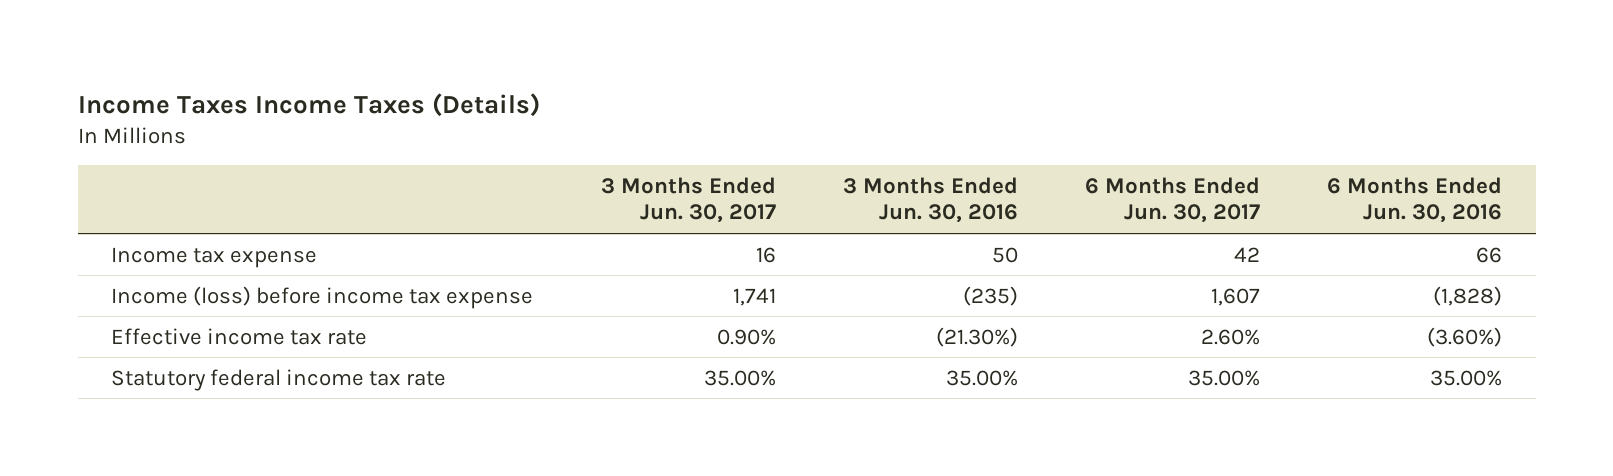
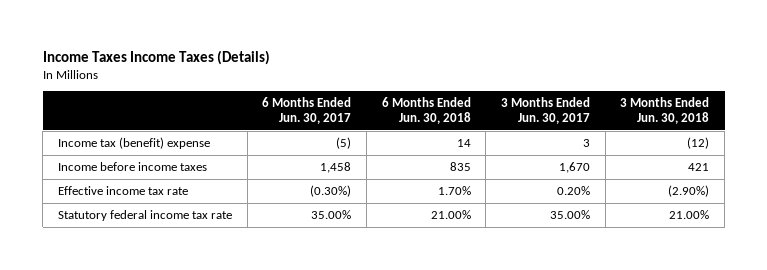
[842,177,1018,224] 3 Months Ended Jun. 30, 2016 -> none
[1326,177,1502,224] 6 Months Ended Jun. 30, 2016 -> none
none -> [381,97,471,124] 6 Months Ended Jun. 30, 2018
none -> [620,97,710,124] 3 Months Ended Jun. 30, 2018
[111,246,318,268] Income tax expense -> [57,137,210,150] Income tax (benefit) expense
[755,246,776,263] 16 -> [583,139,591,148] 3
[1233,246,1260,262] 42 -> [336,137,352,150] (5)
[111,285,534,309] Income (loss) before income tax expense -> [57,162,207,172] Income before income taxes
[732,287,776,306] 1,741 -> [559,162,591,174] 1,670
[1210,287,1260,306] 1,607 -> [320,162,352,174] 1,458
[716,328,776,345] 0.90% -> [557,186,591,196] 0.20%
[1200,328,1260,345] 2.60% -> [310,185,352,198] (0.30%)

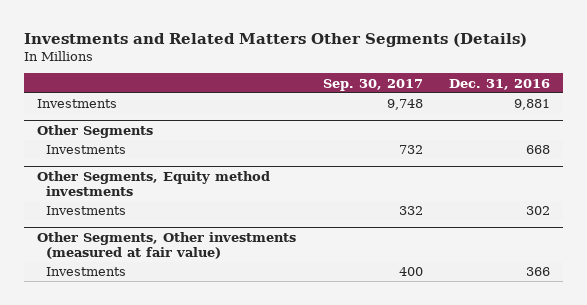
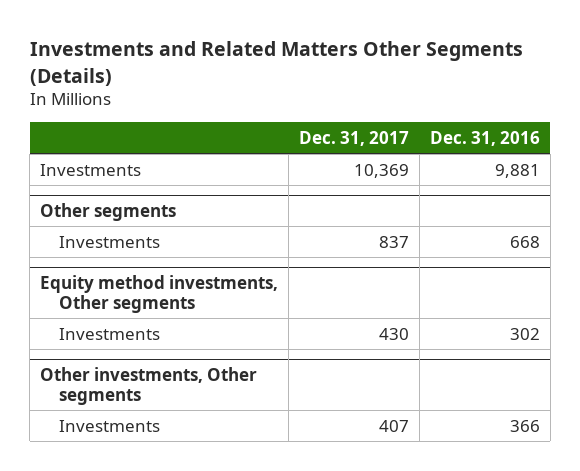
[322,78,423,91] Sep. 30, 2017 -> none
none -> [299,130,410,146] Dec. 31, 2017
[37,124,154,138] Other Segments -> [40,202,177,221] Other segments
[37,170,271,196] Other Segments, Equity method investments -> [40,274,279,313] Equity method investments, Other segments
[37,231,297,259] Other Segments, Other investments (measured at fair value) -> none
none -> [40,366,258,405] Other investments, Other segments

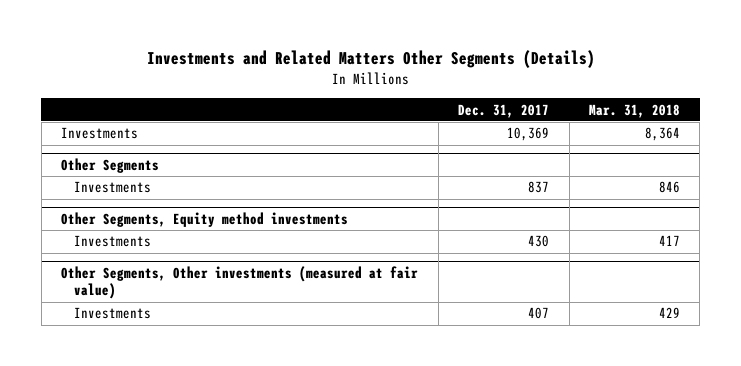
[429,130,540,146] Dec. 31, 2016 -> none
none -> [589,103,681,118] Mar. 31, 2018
[40,202,177,221] Other segments -> [61,158,160,174] Other Segments
[40,274,279,313] Equity method investments, Other segments -> [61,212,349,228] Other Segments, Equity method investments
[40,366,258,405] Other investments, Other segments -> none
none -> [61,266,419,300] Other Segments, Other investments (measured at fair value)

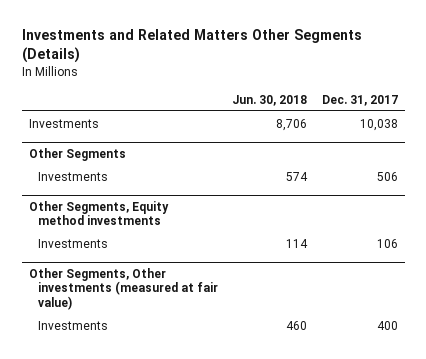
[589,103,681,118] Mar. 31, 2018 -> none
none -> [232,94,308,106] Jun. 30, 2018
[507,127,550,142] 10,369 -> [359,118,398,131] 10,038
[528,181,550,194] 837 -> [376,171,398,181] 506
[528,235,550,248] 430 -> [376,238,398,248] 106
[528,307,550,320] 407 -> [376,320,398,330] 400

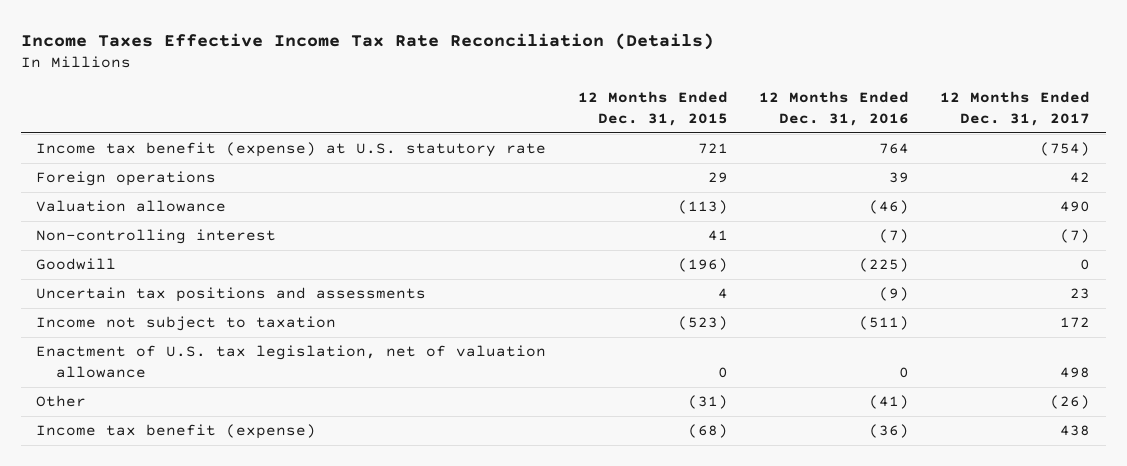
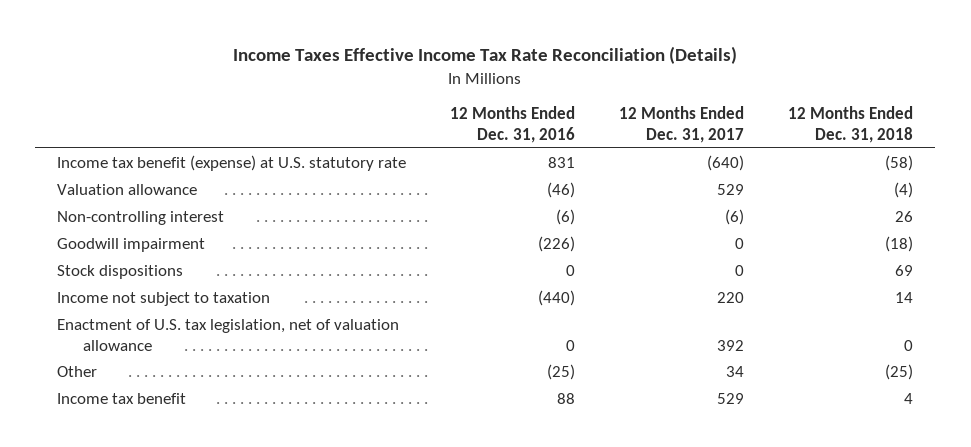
[577,91,728,126] 12 Months Ended Dec. 31, 2015 -> none
none -> [788,105,914,143] 12 Months Ended Dec. 31, 2018
[36,171,217,187] Foreign operations -> none
[36,287,427,303] Uncertain tax positions and assessments -> none
[879,143,910,155] 764 -> [548,156,576,168] 831
[1040,142,1091,157] (754) -> [707,154,745,171] (640)
[1060,201,1091,213] 490 -> [717,183,745,195] 529
[879,229,910,244] (7) -> [556,208,576,225] (6)
[1060,229,1091,244] (7) -> [725,208,745,225] (6)
[36,258,117,271] Goodwill -> [57,237,206,252] Goodwill impairment
[859,258,910,273] (225) -> [538,235,576,252] (226)
none -> [57,264,184,279] Stock dispositions
[859,316,910,331] (511) -> [538,289,576,306] (440)
[1060,317,1091,329] 172 -> [717,291,745,303] 220
[1060,366,1091,378] 498 -> [717,339,745,351] 392
[869,395,910,410] (41) -> [547,363,576,380] (25)
[1050,395,1091,410] (26) -> [726,365,745,377] 34
[36,424,317,440] Income tax benefit (expense) -> [57,392,187,404] Income tax benefit
[869,424,910,439] (36) -> [557,392,576,404] 88
[1060,425,1091,437] 438 -> [717,392,745,404] 529

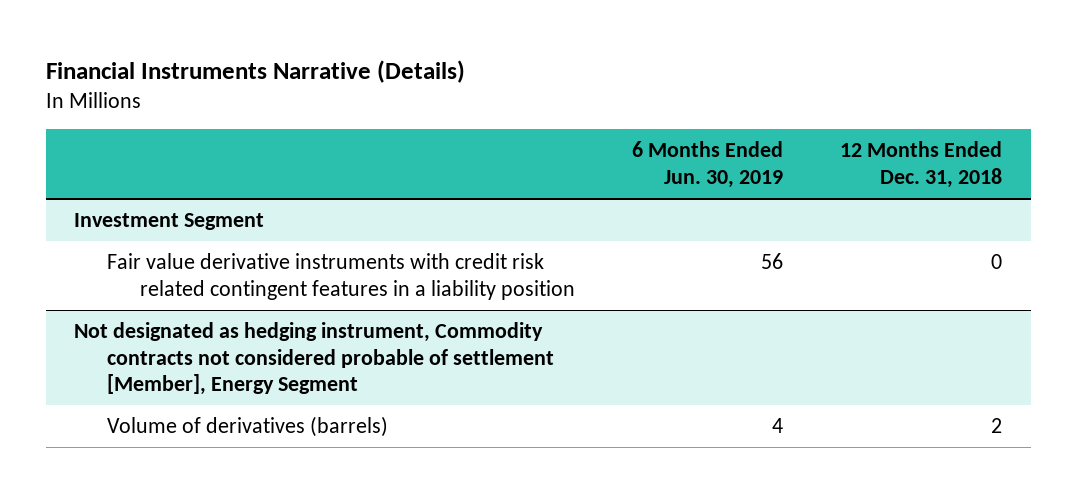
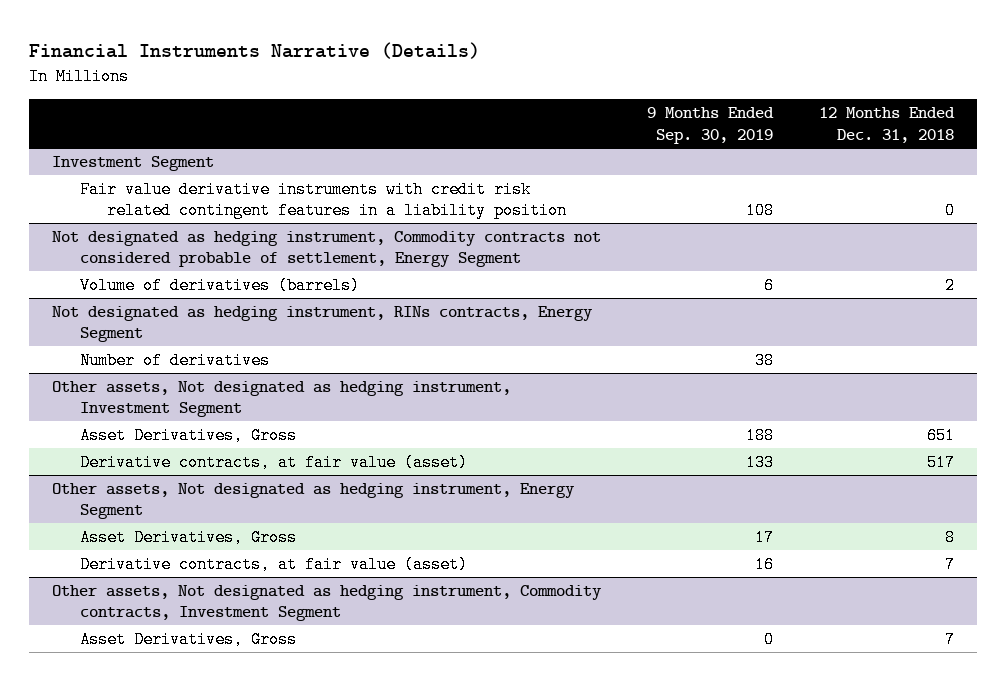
[632,141,784,189] 6 Months Ended Jun. 30, 2019 -> none
none -> [647,107,775,144] 9 Months Ended Sep. 30, 2019
[74,322,555,396] Not designated as hedging instrument, Commodity contracts not considered probable of settlement [Member], Energy Segment -> [52,230,602,268] Not designated as hedging instrument, Commodity contracts not considered probable of settlement, Energy Segment
none -> [52,305,594,343] Not designated as hedging instrument, RINs contracts, Energy Segment
none -> [79,351,270,369] Number of derivatives
none -> [52,380,512,418] Other assets, Not designated as hedging instrument, Investment Segment
none -> [79,426,297,444] Asset Derivatives, Gross
none -> [79,453,468,471] Derivative contracts, at fair value (asset)
none -> [52,482,576,520] Other assets, Not designated as hedging instrument, Energy Segment
none -> [79,528,297,546] Asset Derivatives, Gross
none -> [79,555,468,573] Derivative contracts, at fair value (asset)
none -> [52,584,603,622] Other assets, Not designated as hedging instrument, Commodity contracts, Investment Segment
none -> [79,630,297,648] Asset Derivatives, Gross

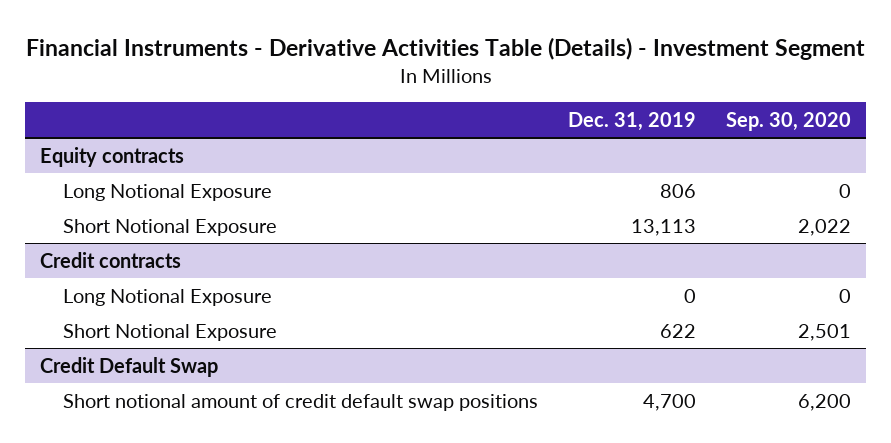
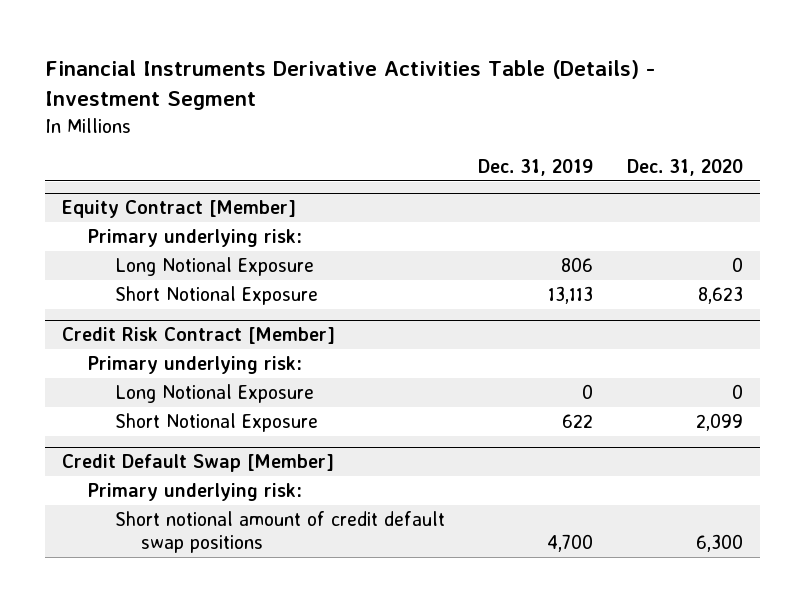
[25,36,865,60] Financial Instruments - Derivative Activities Table (Details) - Investment Segment -> [45,59,656,111] Financial Instruments Derivative Activities Table (Details) - Investment Segment
[726,111,852,131] Sep. 30, 2020 -> none
none -> [627,159,744,177] Dec. 31, 2020
[39,146,184,167] Equity contracts -> [62,200,297,219] Equity Contract [Member]
none -> [88,229,303,248] Primary underlying risk:
[39,251,181,268] Credit contracts -> [62,327,336,345] Credit Risk Contract [Member]
none -> [88,356,303,375] Primary underlying risk:
[39,356,218,377] Credit Default Swap -> [62,454,335,473] Credit Default Swap [Member]
none -> [88,483,303,502] Primary underlying risk:

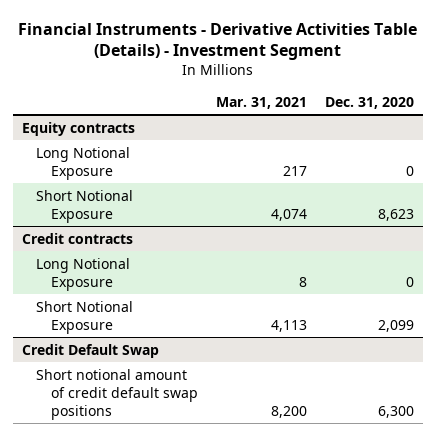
[45,59,656,111] Financial Instruments Derivative Activities Table (Details) - Investment Segment -> [17,22,417,61] Financial Instruments - Derivative Activities Table (Details) - Investment Segment
[478,159,594,177] Dec. 31, 2019 -> none
none -> [216,96,308,109] Mar. 31, 2021
[88,229,303,248] Primary underlying risk: -> none
[62,200,297,219] Equity Contract [Member] -> [21,121,135,136] Equity contracts
[88,356,303,375] Primary underlying risk: -> none
[62,327,336,345] Credit Risk Contract [Member] -> [21,232,133,244] Credit contracts
[88,483,303,502] Primary underlying risk: -> none
[62,454,335,473] Credit Default Swap [Member] -> [21,343,159,358] Credit Default Swap

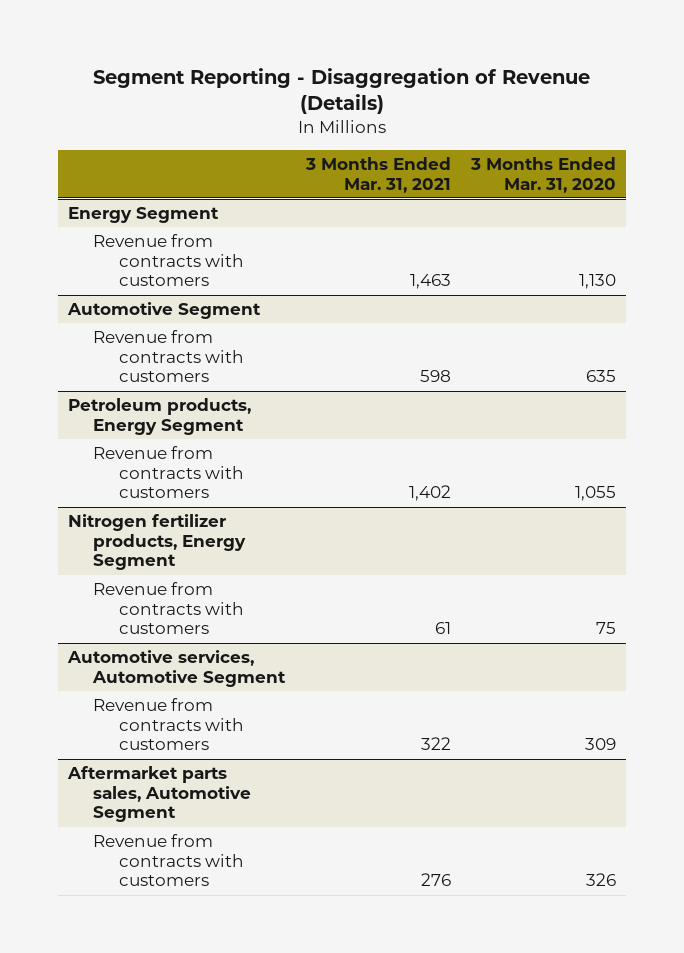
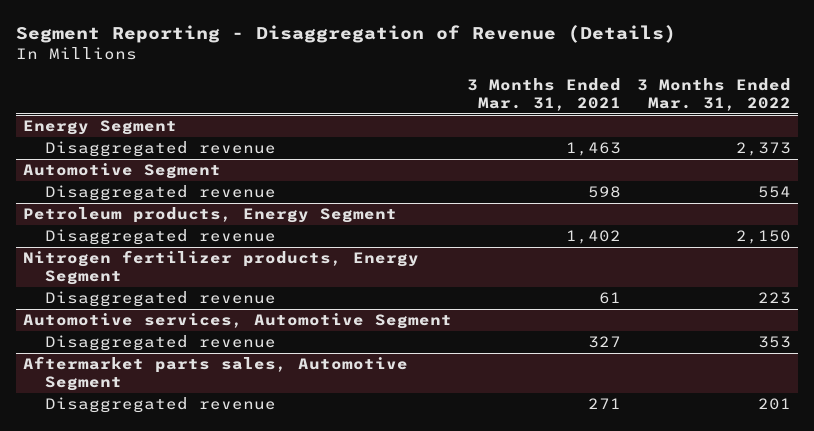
[469,157,616,193] 3 Months Ended Mar. 31, 2020 -> none
none -> [636,78,791,111] 3 Months Ended Mar. 31, 2022
[93,233,245,287] Revenue from contracts with customers -> [44,141,276,158] Disaggregated revenue
[93,329,245,383] Revenue from contracts with customers -> [44,185,276,202] Disaggregated revenue
[93,445,245,499] Revenue from contracts with customers -> [44,229,276,246] Disaggregated revenue
[93,581,245,635] Revenue from contracts with customers -> [44,291,276,308] Disaggregated revenue
[93,697,245,751] Revenue from contracts with customers -> none
none -> [44,335,276,352] Disaggregated revenue
[93,833,245,887] Revenue from contracts with customers -> none
none -> [44,397,276,414] Disaggregated revenue

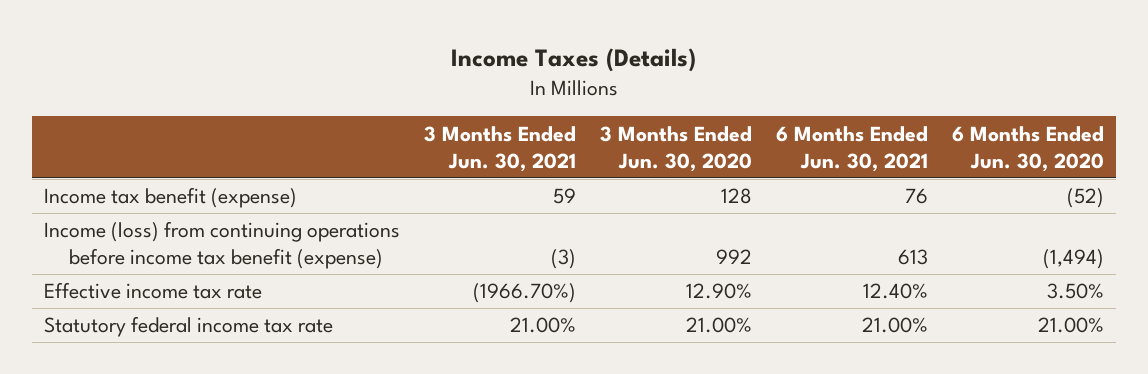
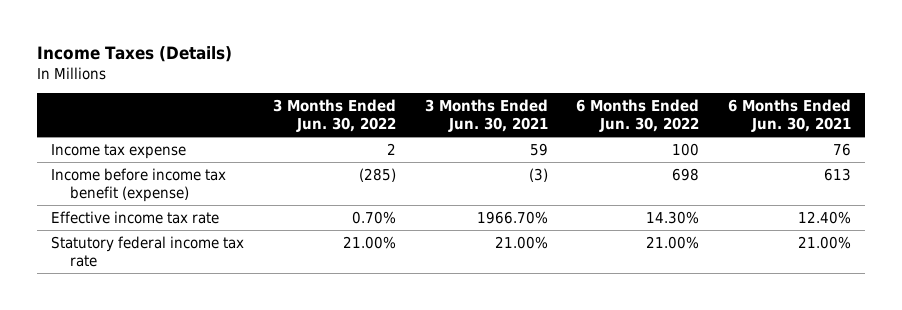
[600,125,753,172] 3 Months Ended Jun. 30, 2020 -> none
[951,125,1104,172] 6 Months Ended Jun. 30, 2020 -> none
none -> [272,98,396,132] 3 Months Ended Jun. 30, 2022
none -> [576,98,700,132] 6 Months Ended Jun. 30, 2022
[44,187,298,209] Income tax benefit (expense) -> [51,143,187,159] Income tax expense
[44,221,401,270] Income (loss) from continuing operations before income tax benefit (expense) -> [51,167,227,202] Income before income tax benefit (expense)
[473,283,577,304] (1966.70%) -> [476,210,548,224] 1966.70%

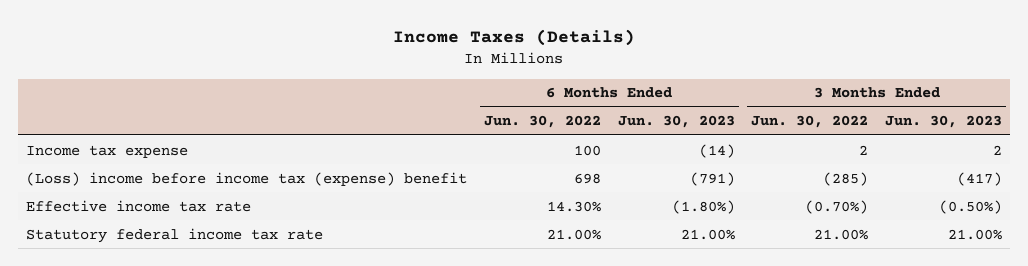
[424,98,548,132] 3 Months Ended Jun. 30, 2021 -> none
[728,98,852,132] 6 Months Ended Jun. 30, 2021 -> none
none -> [617,115,735,129] Jun. 30, 2023
none -> [884,115,1002,129] Jun. 30, 2023
[51,167,227,202] Income before income tax benefit (expense) -> [26,171,468,186] (Loss) income before income tax (expense) benefit
[351,210,396,224] 0.70% -> [805,199,869,214] (0.70%)

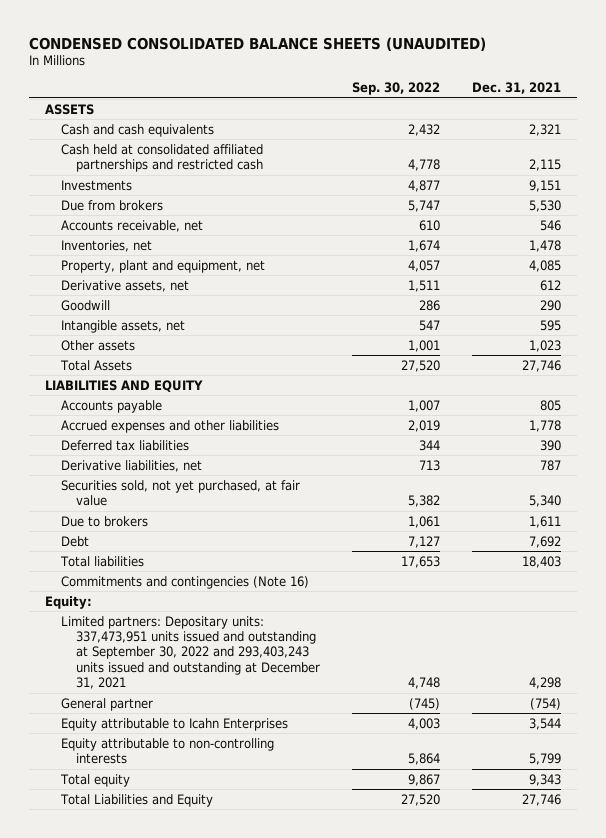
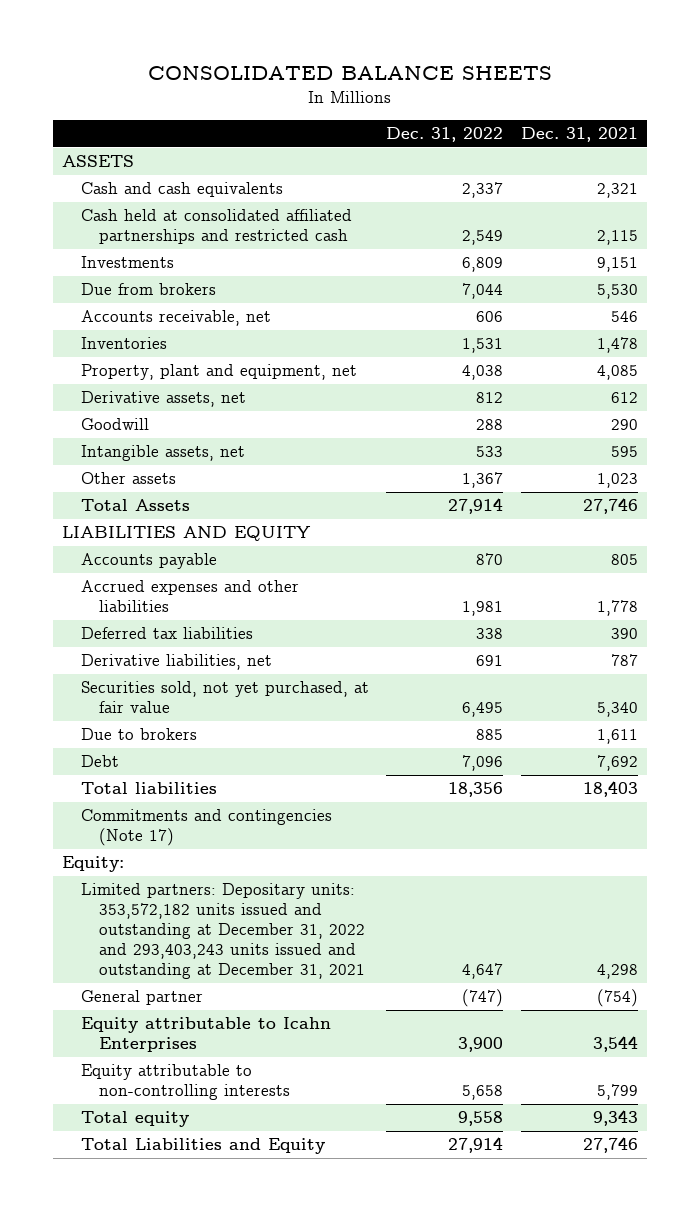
[29,36,487,51] CONDENSED CONSOLIDATED BALANCE SHEETS (UNAUDITED) -> [148,65,553,80] CONSOLIDATED BALANCE SHEETS
[352,82,441,96] Sep. 30, 2022 -> none
none -> [386,127,504,143] Dec. 31, 2022
[60,239,152,252] Inventories, net -> [80,337,167,350] Inventories
[60,575,309,589] Commitments and contingencies (Note 16) -> [80,809,332,847] Commitments and contingencies (Note 17)
[60,615,321,690] Limited partners: Depositary units: 337,473,951 units issued and outstanding at September 30, 2022 and 293,403,243 units issued and outstanding at December 31, 2021 -> [80,883,366,979] Limited partners: Depositary units: 353,572,182 units issued and outstanding at December 31, 2022 and 293,403,243 units issued and outstanding at December 31, 2021

